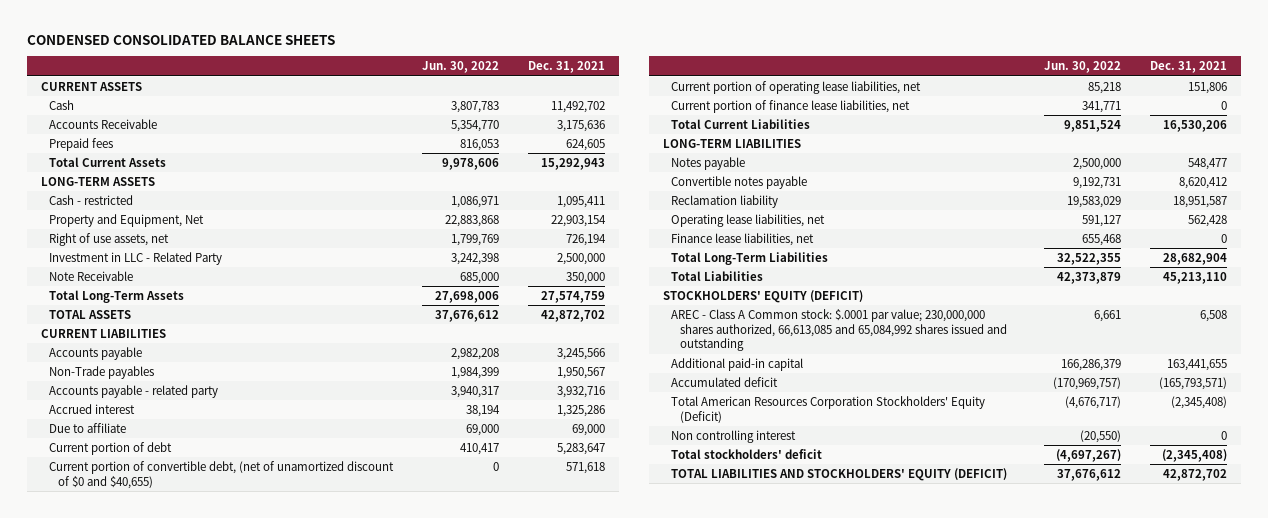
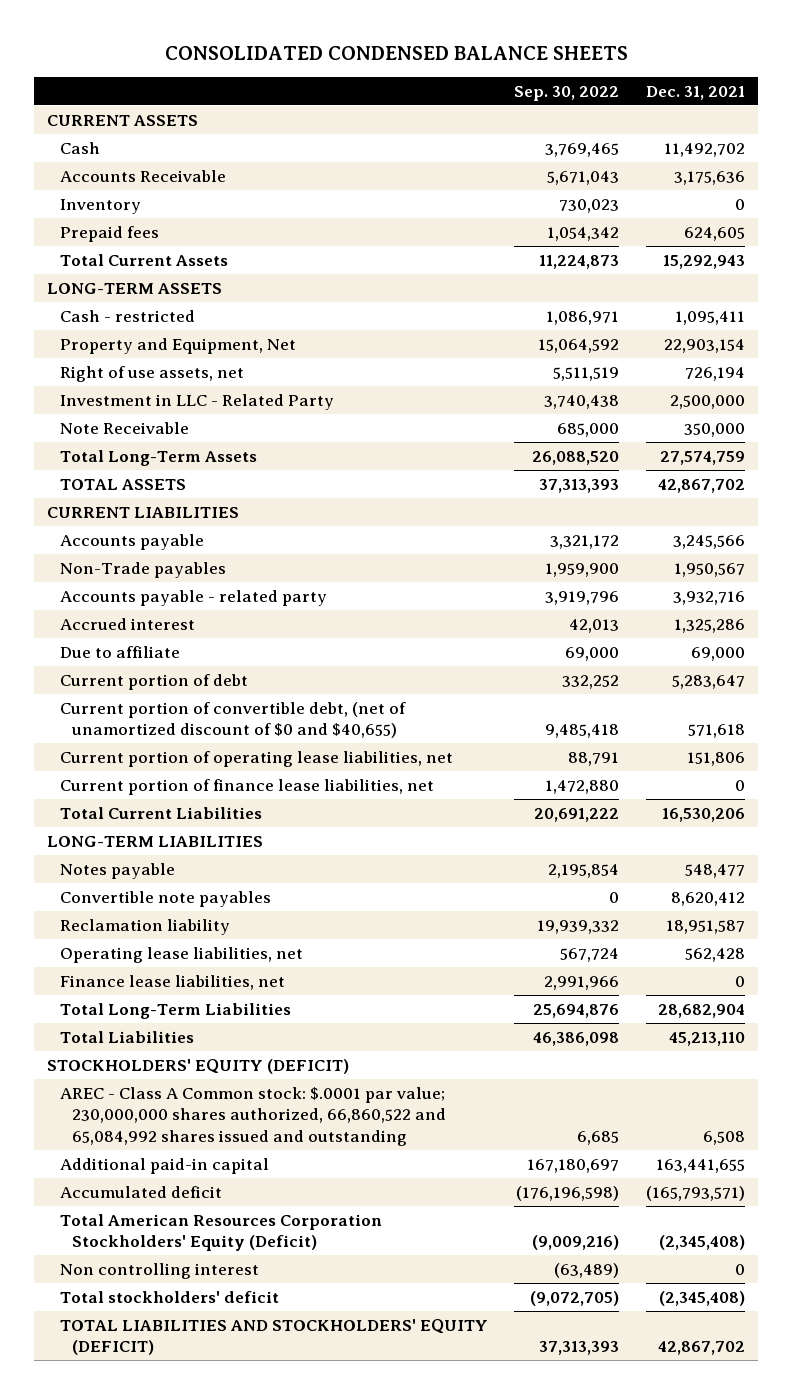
[26,34,335,45] CONDENSED CONSOLIDATED BALANCE SHEETS -> [165,46,629,61] CONSOLIDATED CONDENSED BALANCE SHEETS
[422,61,500,74] Jun. 30, 2022 -> none
none -> [514,85,620,101] Sep. 30, 2022
none -> [59,198,141,214] Inventory
[541,309,606,322] 42,872,702 -> [658,478,746,493] 42,867,702
[671,175,808,189] Convertible notes payable -> [59,890,271,907] Convertible note payables
[671,308,1007,352] AREC - Class A Common stock: $.0001 par value; 230,000,000 shares authorized, 66,613,085 and 65,084,992 shares issued and outstanding -> [59,1086,447,1147] AREC - Class A Common stock: $.0001 par value; 230,000,000 shares authorized, 66,860,522 and 65,084,992 shares issued and outstanding
[1162,468,1227,481] 42,872,702 -> [658,1341,746,1356] 42,867,702

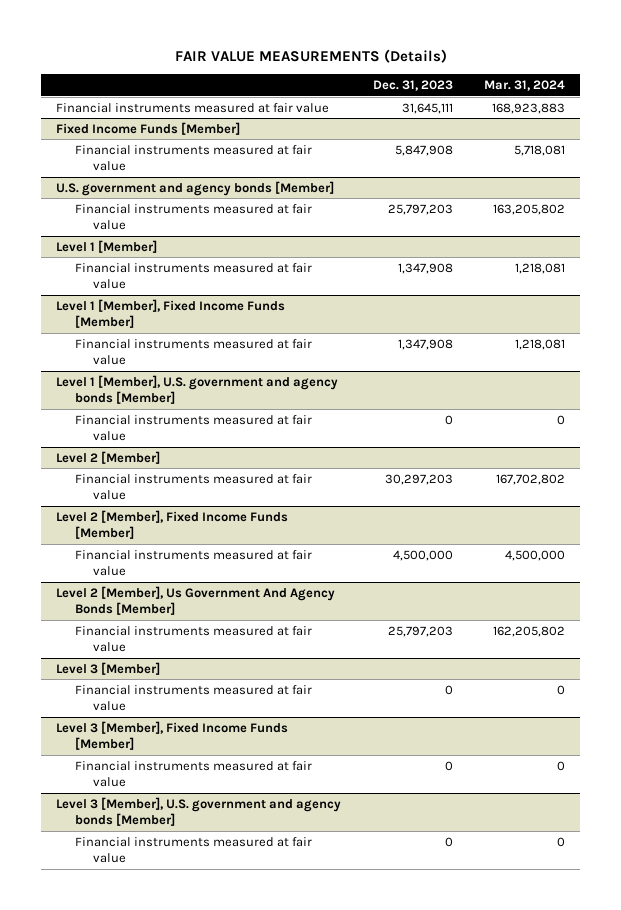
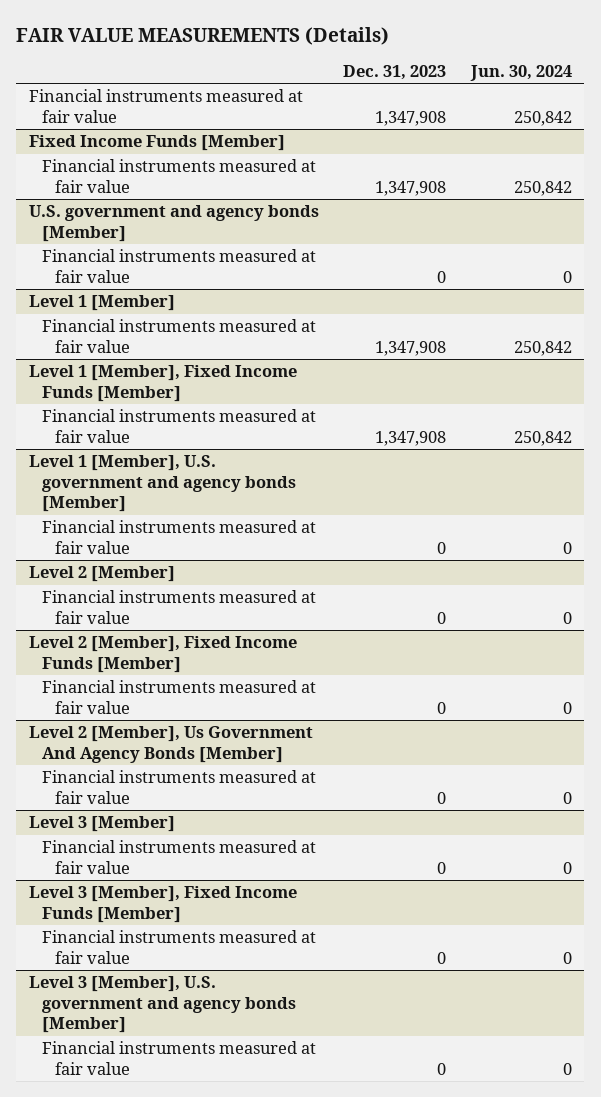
[483,80,565,92] Mar. 31, 2024 -> none
none -> [469,64,572,81] Jun. 30, 2024
[401,102,453,114] 31,645,111 -> [375,110,447,126] 1,347,908
[394,144,453,156] 5,847,908 -> [375,180,447,196] 1,347,908
[387,203,453,215] 25,797,203 -> [437,270,447,283] 0
[384,473,453,485] 30,297,203 -> [437,611,447,624] 0
[392,549,453,561] 4,500,000 -> [437,701,447,714] 0
[387,625,453,637] 25,797,203 -> [437,791,447,804] 0

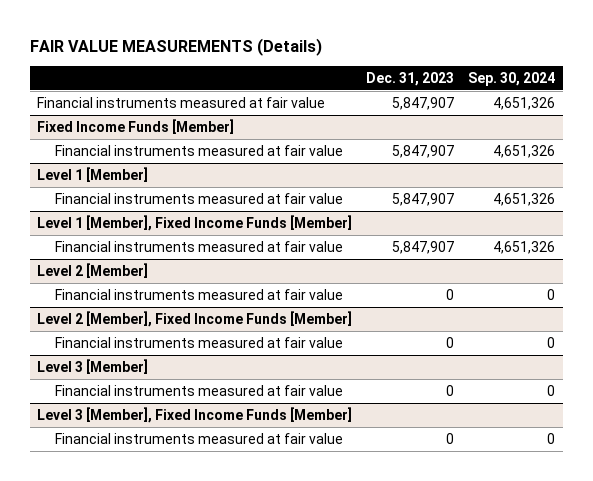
[469,64,572,81] Jun. 30, 2024 -> none
none -> [468,71,556,86] Sep. 30, 2024
[375,110,447,126] 1,347,908 -> [392,96,455,110] 5,847,907
[28,205,319,242] U.S. government and agency bonds [Member] -> none
[41,249,316,283] Financial instruments measured at fair value -> none
[375,180,447,196] 1,347,908 -> [392,144,455,158] 5,847,907
[375,340,447,356] 1,347,908 -> [392,192,455,206] 5,847,907
[28,455,296,512] Level 1 [Member], U.S. government and agency bonds [Member] -> none
[41,520,316,554] Financial instruments measured at fair value -> none
[375,430,447,446] 1,347,908 -> [392,240,455,254] 5,847,907
[28,726,313,763] Level 2 [Member], Us Government And Agency Bonds [Member] -> none
[41,770,316,804] Financial instruments measured at fair value -> none
[28,976,296,1033] Level 3 [Member], U.S. government and agency bonds [Member] -> none
[41,1041,316,1075] Financial instruments measured at fair value -> none

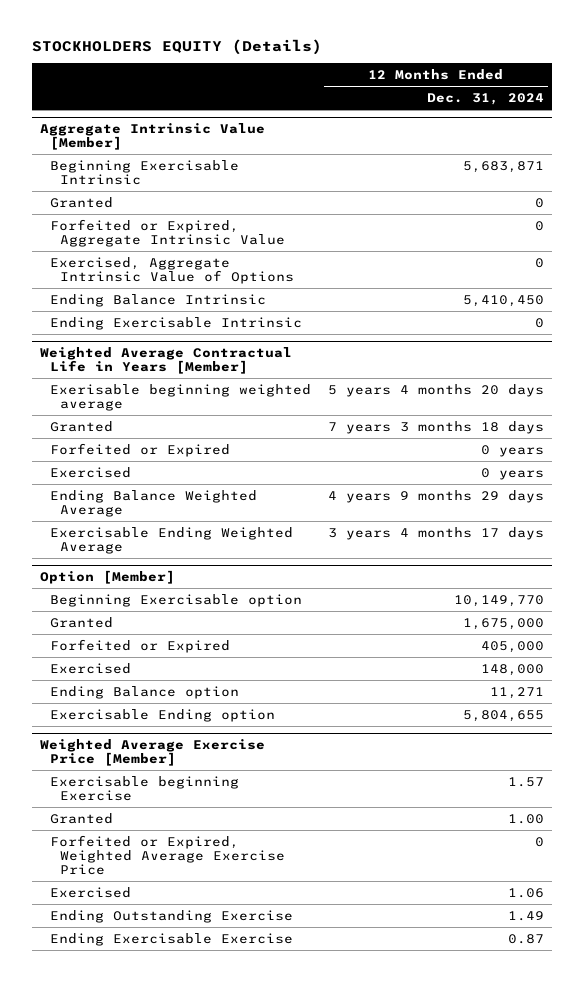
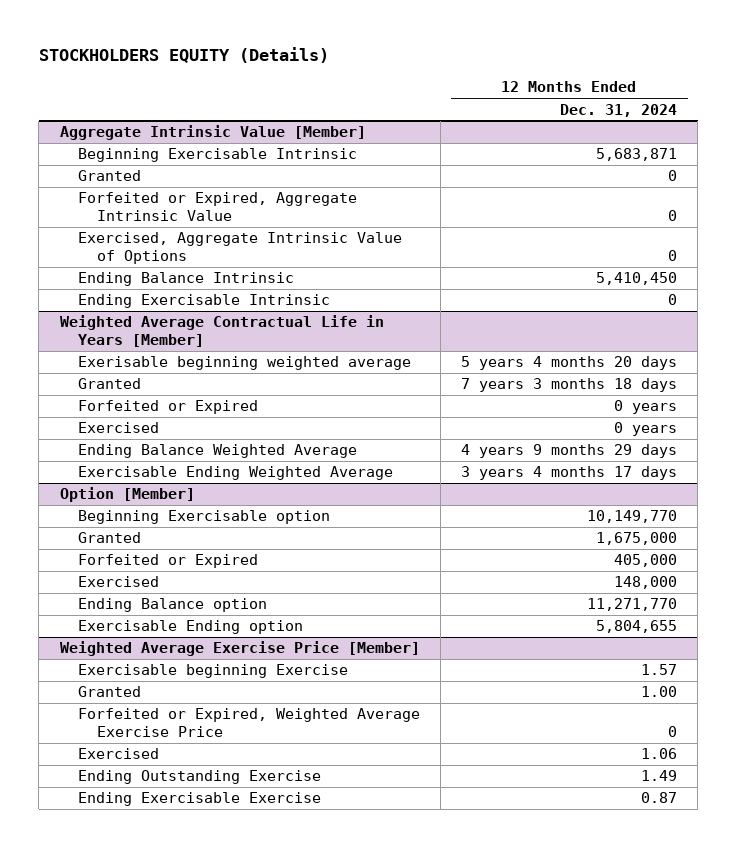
[489,686,544,699] 11,271 -> [587,598,678,612] 11,271,770

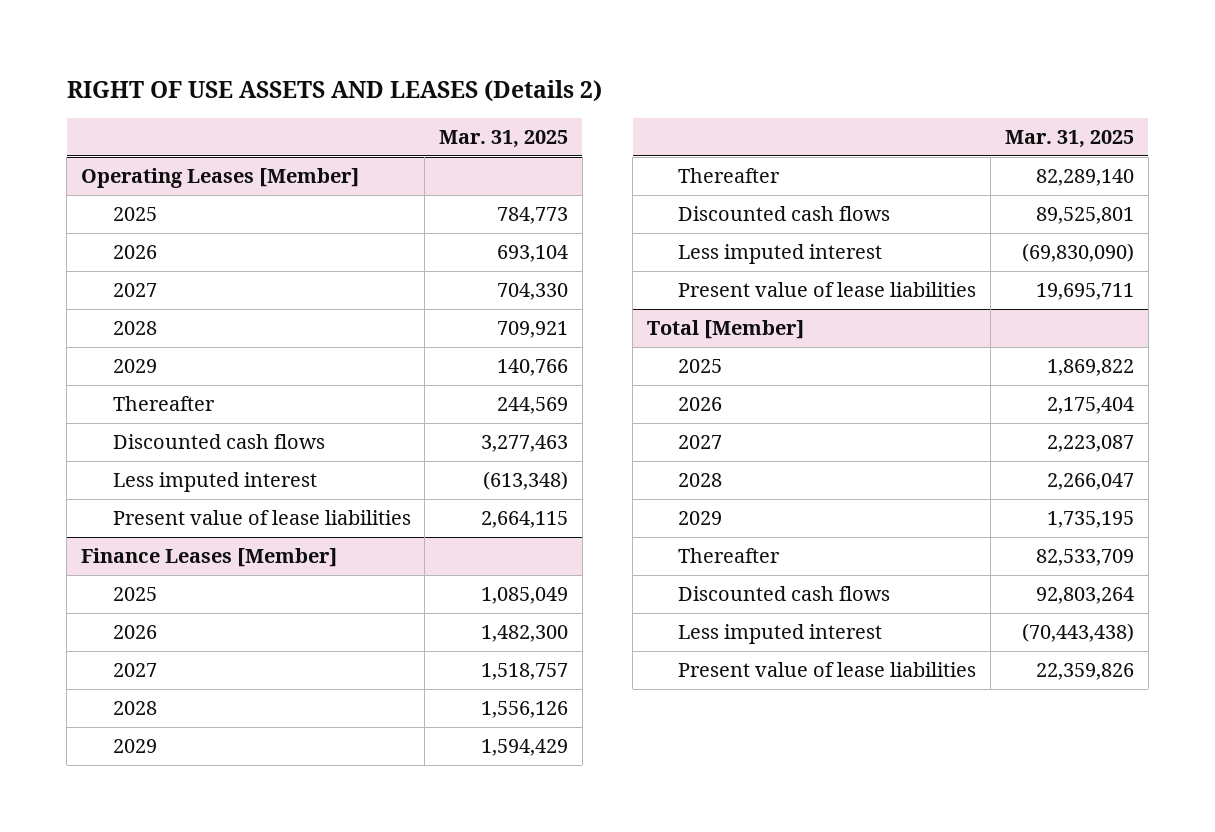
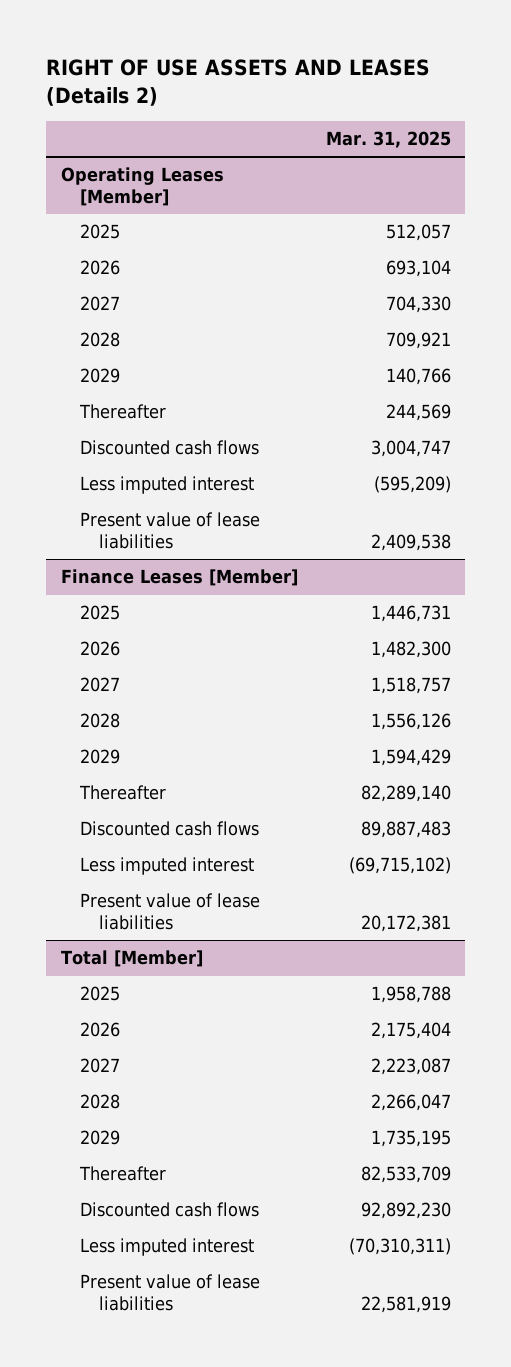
[497,207,569,225] 784,773 -> [385,224,451,242] 512,057
[481,435,569,453] 3,277,463 -> [370,440,451,458] 3,004,747
[483,471,569,491] (613,348) -> [373,476,451,494] (595,209)
[481,511,569,529] 2,664,115 -> [370,533,451,551] 2,409,538
[481,587,569,605] 1,085,049 -> [370,605,451,623] 1,446,731
[1035,207,1134,225] 89,525,801 -> [360,821,451,839] 89,887,483
[1021,243,1134,263] (69,830,090) -> [348,857,451,875] (69,715,102)
[1035,283,1134,301] 19,695,711 -> [360,914,451,932] 20,172,381
[1046,359,1134,377] 1,869,822 -> [370,986,451,1004] 1,958,788
[1035,587,1134,605] 92,803,264 -> [360,1202,451,1220] 92,892,230
[1021,623,1134,643] (70,443,438) -> [348,1238,451,1256] (70,310,311)
[1035,663,1134,681] 22,359,826 -> [360,1295,451,1313] 22,581,919

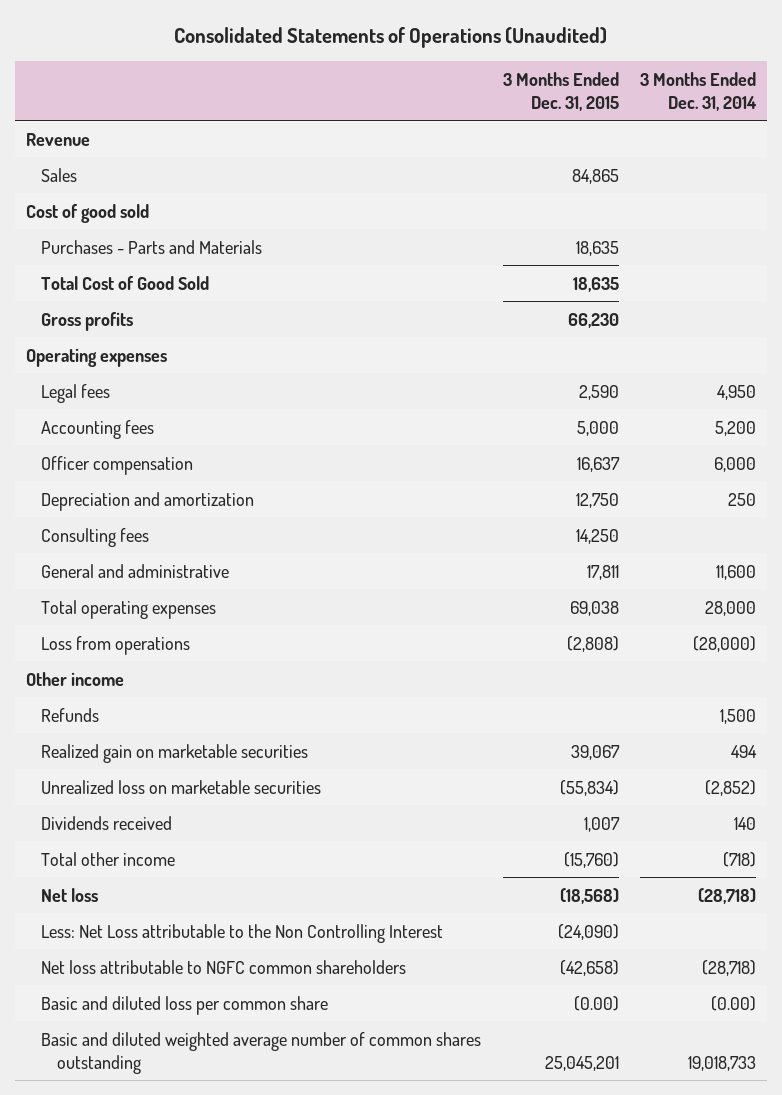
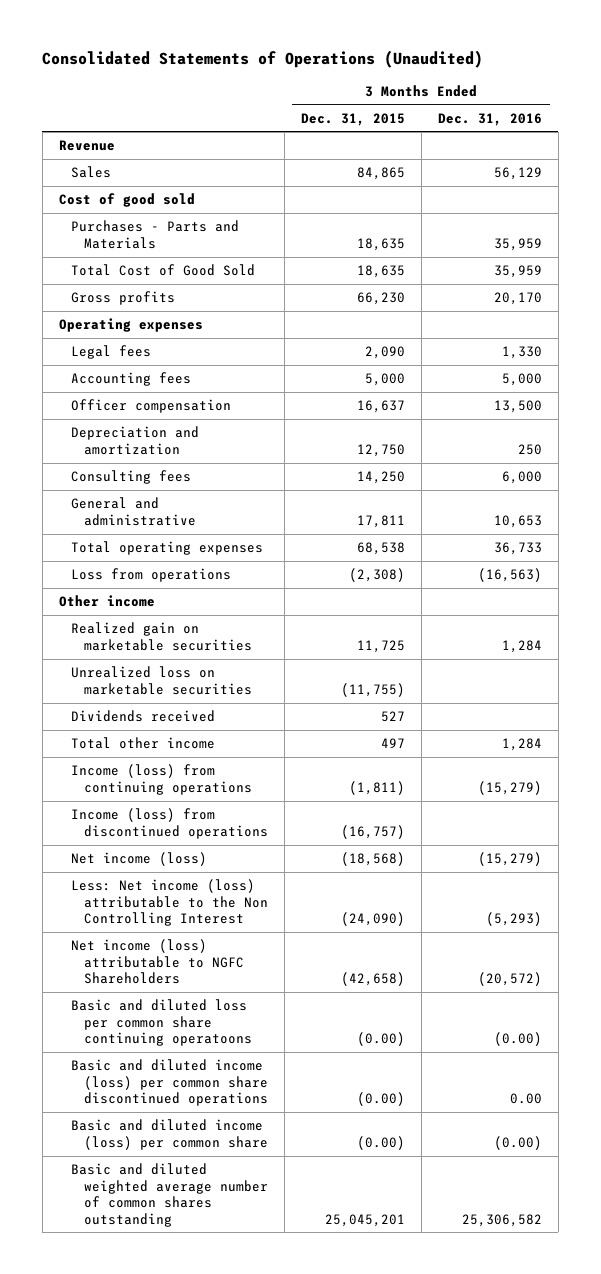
[639,71,757,111] 3 Months Ended Dec. 31, 2014 -> none
none -> [437,112,542,126] Dec. 31, 2016
[578,384,619,400] 2,590 -> [364,346,405,360] 2,090
[569,600,619,616] 69,038 -> [356,542,405,556] 68,538
[566,635,619,652] (2,808) -> [348,568,405,583] (2,308)
[41,707,100,722] Refunds -> none
[570,744,620,760] 39,067 -> [356,639,405,653] 11,725
[559,779,619,796] (55,834) -> [340,682,405,697] (11,755)
[583,816,620,832] 1,007 -> [380,711,405,723] 527
[563,851,619,868] (15,760) -> [380,738,405,749] 497
none -> [71,764,252,795] Income (loss) from continuing operations
none -> [71,808,268,839] Income (loss) from discontinued operations
[41,887,99,902] Net loss -> [71,852,208,867] Net income (loss)
[41,923,444,943] Less: Net Loss attributable to the Non Controlling Interest -> [71,879,268,927] Less: Net income (loss) attributable to the Non Controlling Interest
[41,959,407,974] Net loss attributable to NGFC common shareholders -> [71,939,244,985] Net income (loss) attributable to NGFC Shareholders
none -> [71,999,252,1047] Basic and diluted loss per common share continuing operatoons
none -> [71,1059,268,1107] Basic and diluted income (loss) per common share discontinued operations
[41,995,329,1015] Basic and diluted loss per common share -> [71,1119,268,1150] Basic and diluted income (loss) per common share

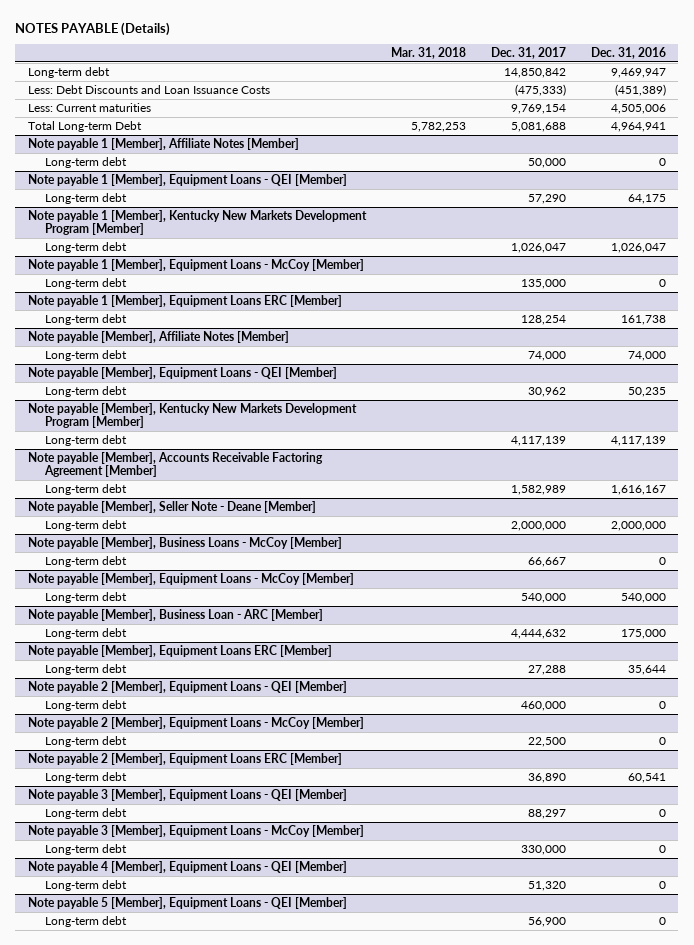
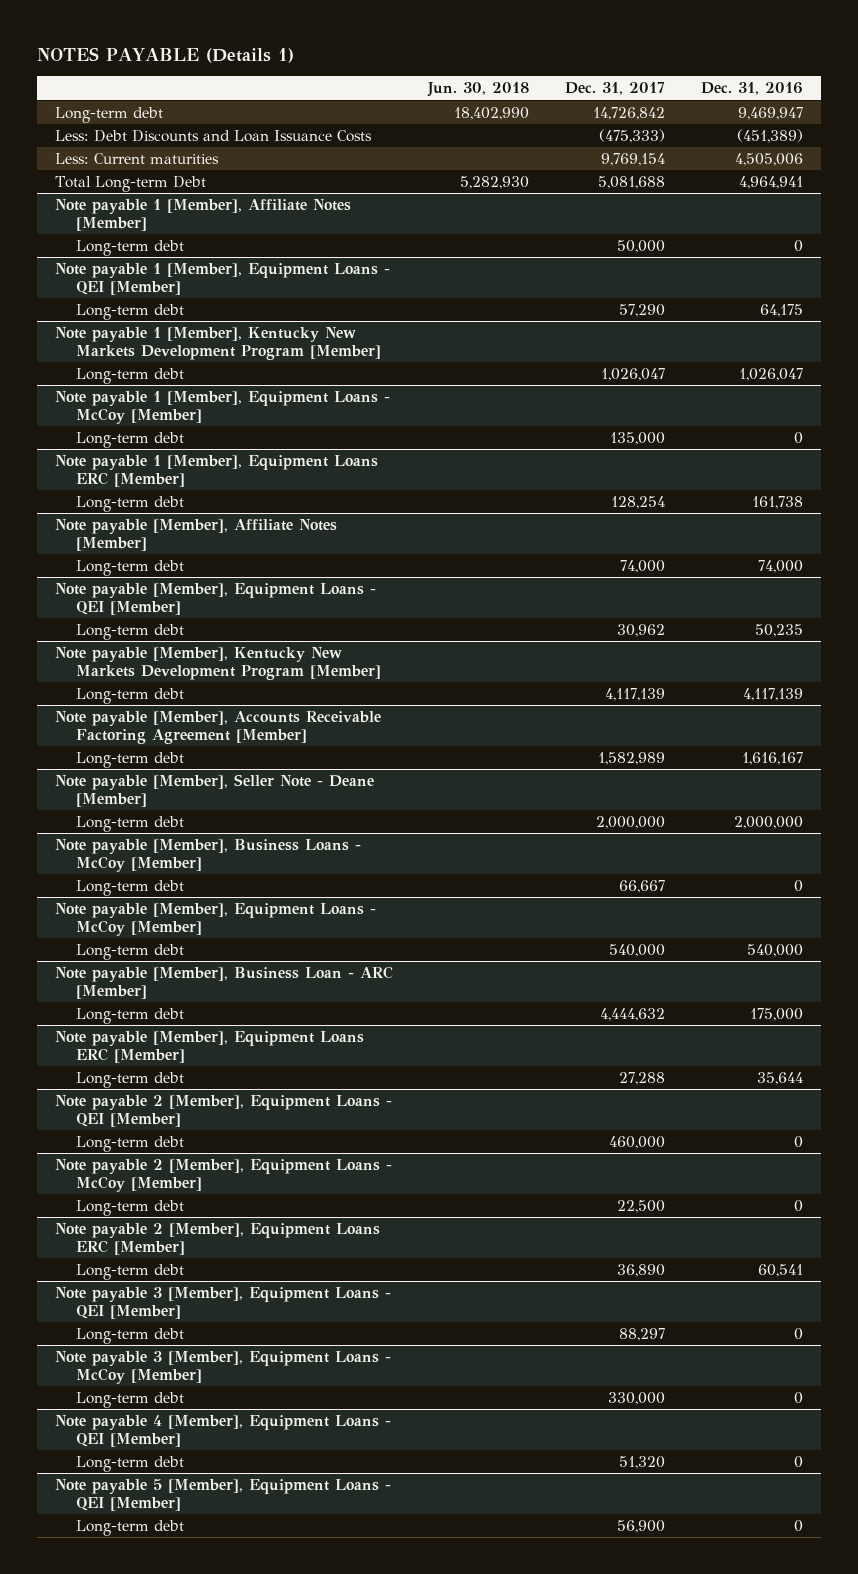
[15,21,171,36] NOTES PAYABLE (Details) -> [36,47,294,64] NOTES PAYABLE (Details 1)
[390,46,466,59] Mar. 31, 2018 -> none
none -> [427,82,530,98] Jun. 30, 2018
[503,67,566,78] 14,850,842 -> [593,106,666,120] 14,726,842

